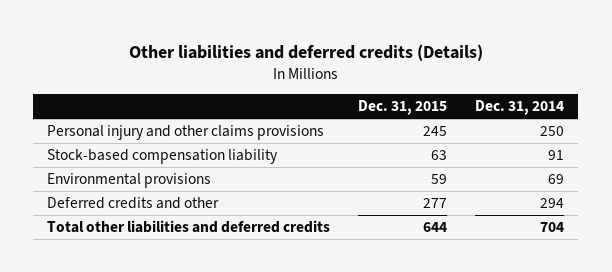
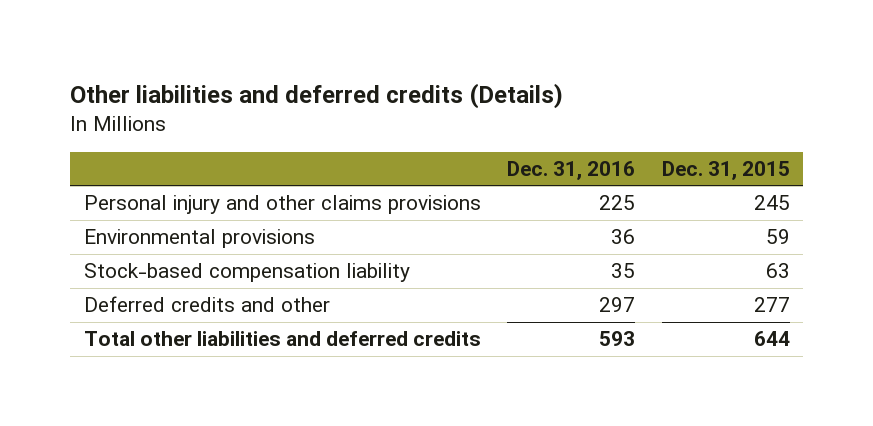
[475,100,565,116] Dec. 31, 2014 -> none
none -> [507,160,636,180] Dec. 31, 2016
[47,149,279,165] Stock-based compensation liability -> [83,263,410,283] Stock-based compensation liability

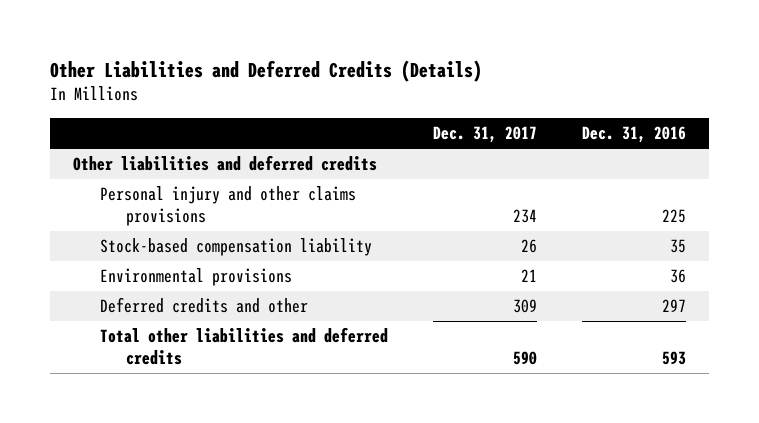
[70,82,564,109] Other liabilities and deferred credits (Details) -> [50,60,483,83] Other Liabilities and Deferred Credits (Details)
[661,160,790,180] Dec. 31, 2015 -> none
none -> [432,126,537,144] Dec. 31, 2017
none -> [72,155,377,172] Other liabilities and deferred credits
[83,229,315,249] Environmental provisions -> [99,268,292,287] Environmental provisions

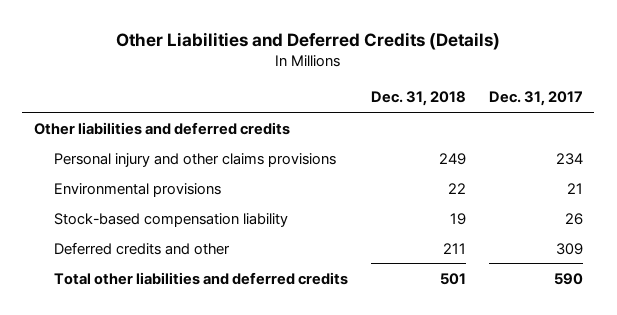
[582,126,687,144] Dec. 31, 2016 -> none
none -> [370,91,466,107] Dec. 31, 2018
[99,238,372,257] Stock-based compensation liability -> [53,212,288,227] Stock-based compensation liability

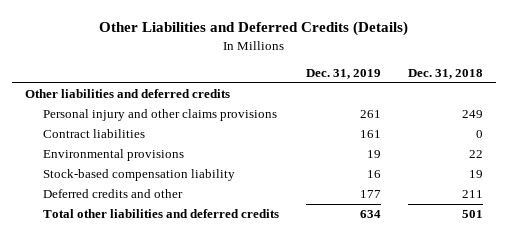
[488,91,583,107] Dec. 31, 2017 -> none
none -> [305,68,381,79] Dec. 31, 2019
none -> [43,129,146,139] Contract liabilities

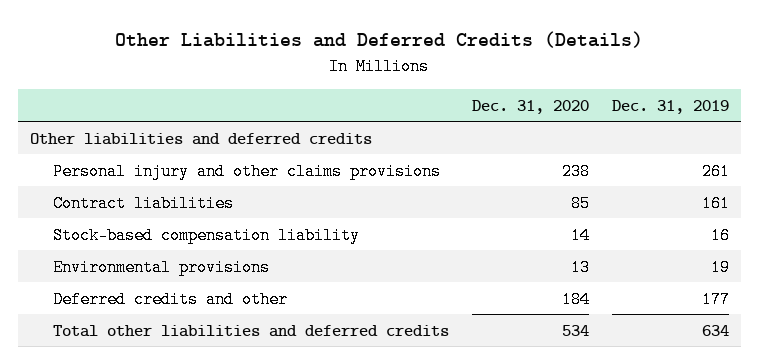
[407,68,483,79] Dec. 31, 2018 -> none
none -> [472,99,590,114] Dec. 31, 2020
[43,149,185,162] Environmental provisions -> [53,258,271,276] Environmental provisions

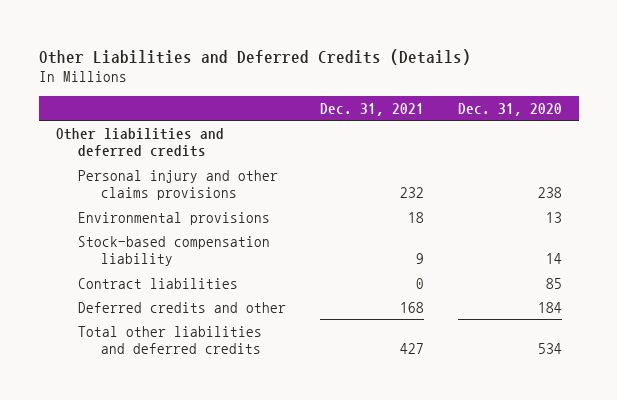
[612,99,730,114] Dec. 31, 2019 -> none
none -> [319,102,424,116] Dec. 31, 2021
[53,226,361,244] Stock-based compensation liability -> [78,235,271,267] Stock-based compensation liability
[53,194,235,212] Contract liabilities -> [78,277,239,289] Contract liabilities

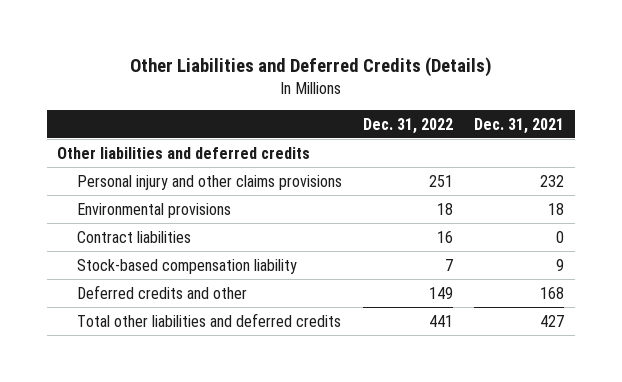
[457,102,562,116] Dec. 31, 2020 -> none
none -> [362,117,453,134] Dec. 31, 2022
[78,235,271,267] Stock-based compensation liability -> [76,258,297,274] Stock-based compensation liability

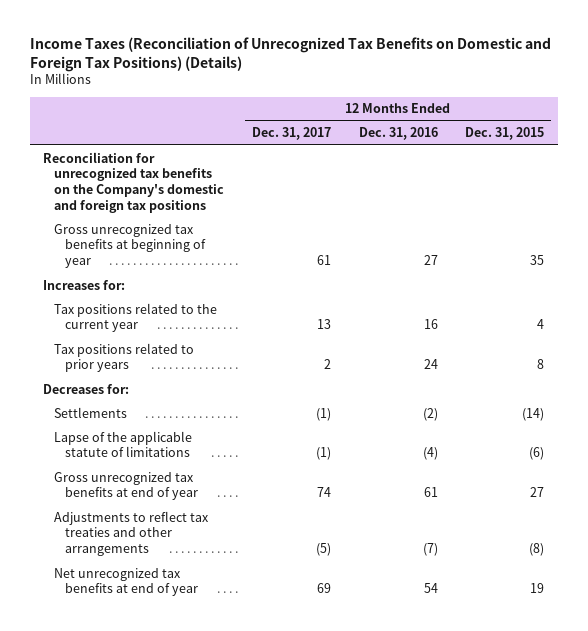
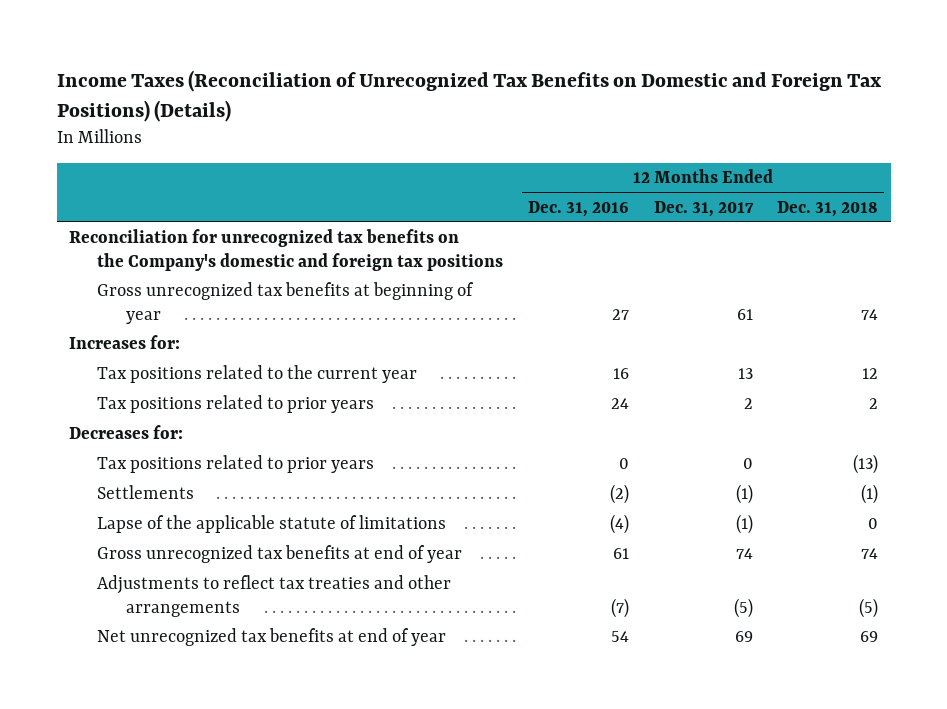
[465,127,545,141] Dec. 31, 2015 -> none
none -> [777,200,879,217] Dec. 31, 2018
none -> [97,455,375,474] Tax positions related to prior years

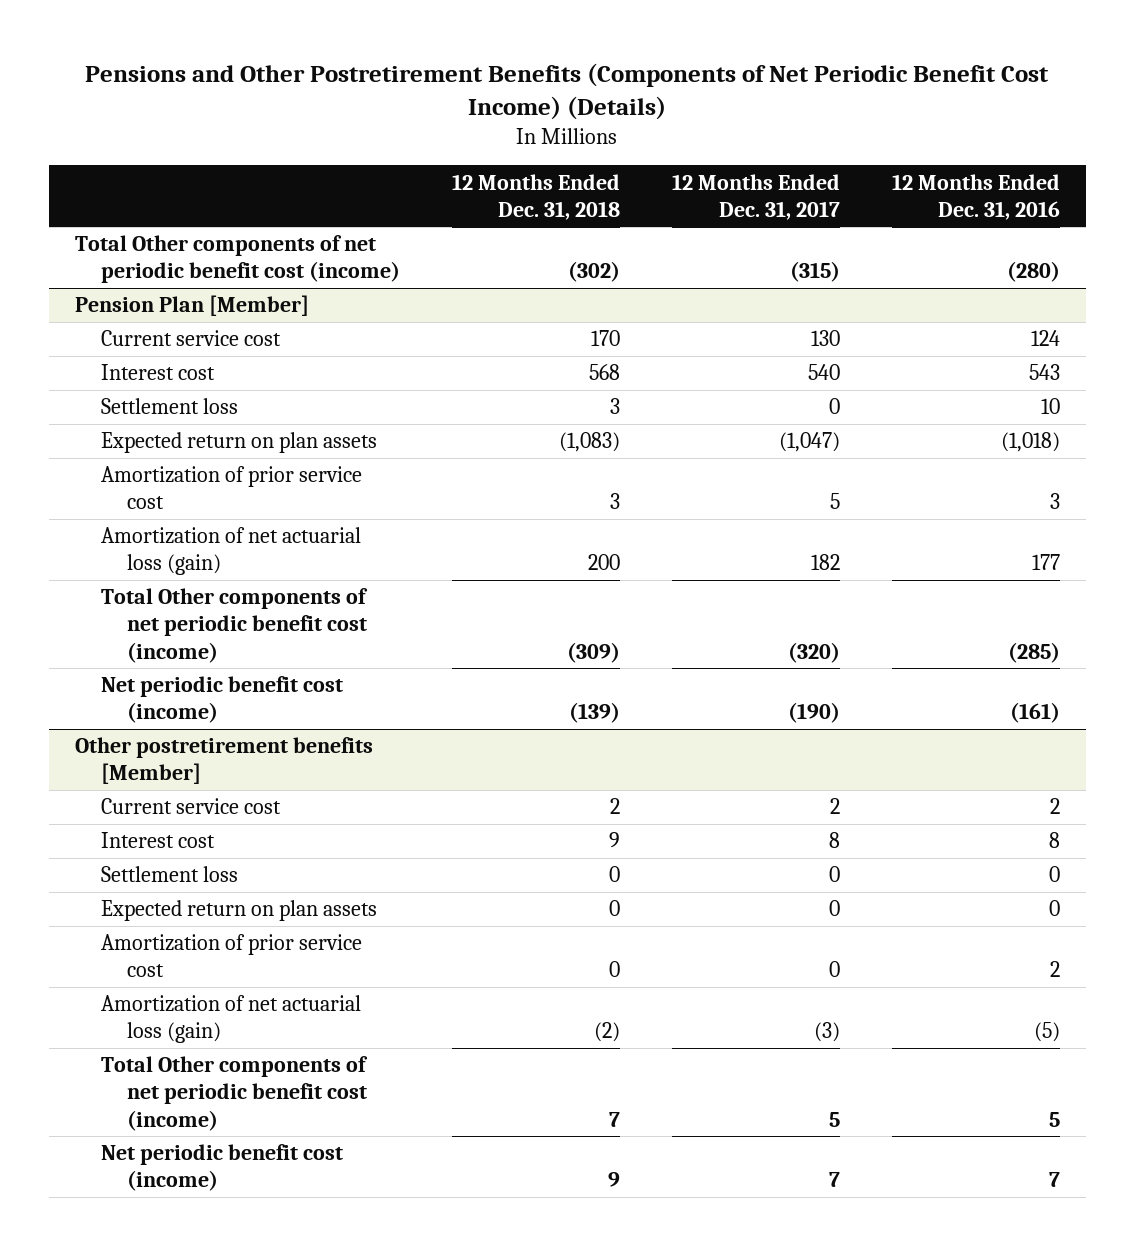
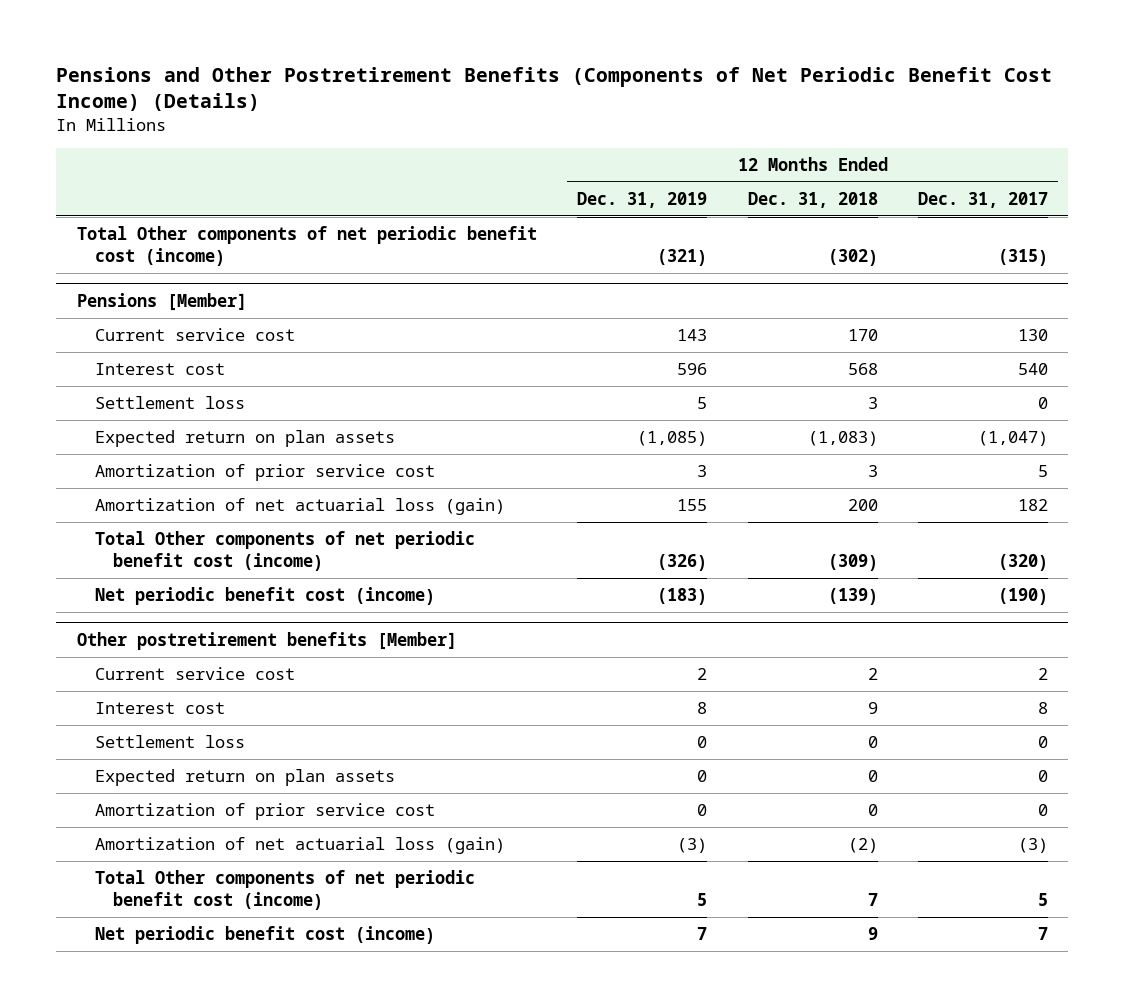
[891,173,1060,220] 12 Months Ended Dec. 31, 2016 -> none
none -> [577,191,708,208] Dec. 31, 2019
[74,295,309,317] Pension Plan [Member] -> [76,292,247,311] Pensions [Member]

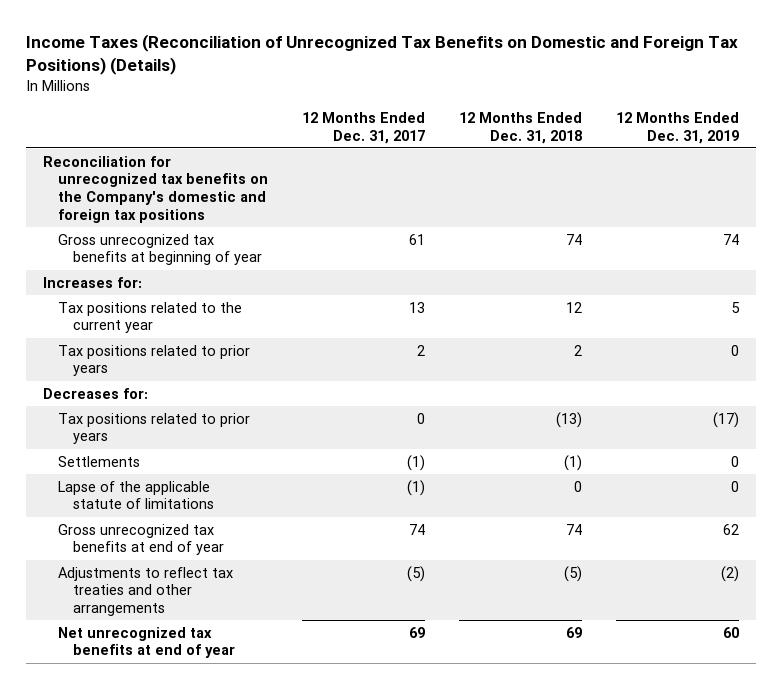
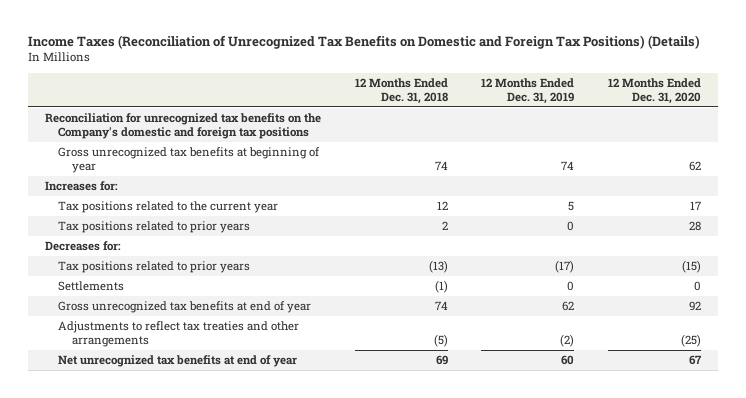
[301,111,425,144] 12 Months Ended Dec. 31, 2017 -> none
none -> [608,77,702,104] 12 Months Ended Dec. 31, 2020
[57,480,215,510] Lapse of the applicable statute of limitations -> none

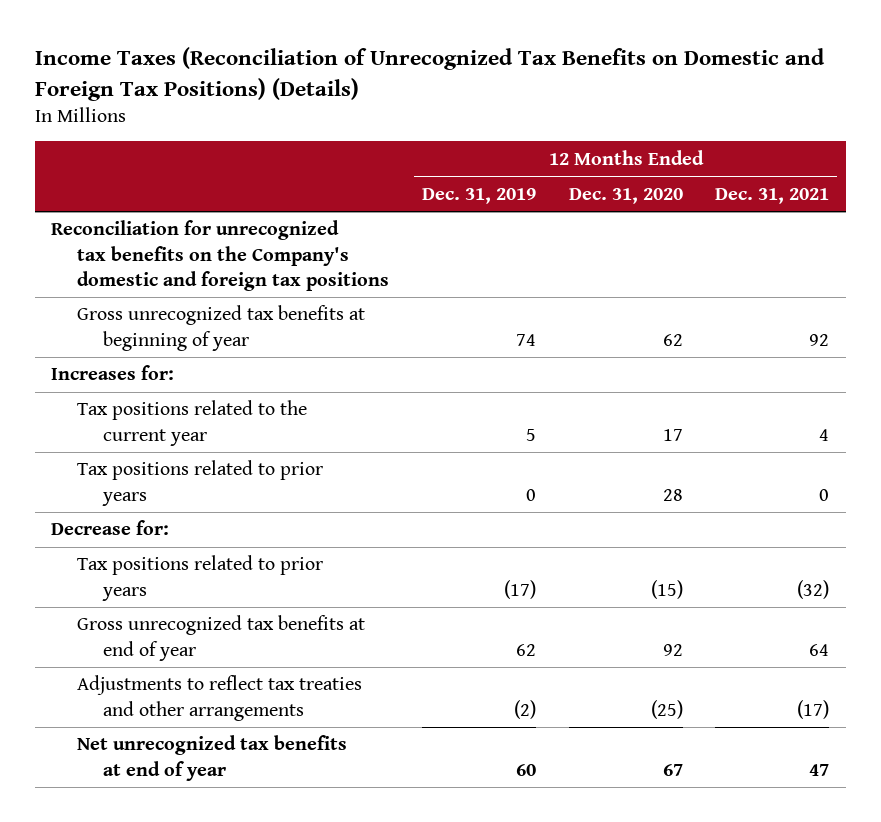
[354,77,448,104] 12 Months Ended Dec. 31, 2018 -> none
none -> [715,187,830,204] Dec. 31, 2021
[44,241,121,252] Decreases for: -> [51,520,170,536] Decrease for:
[58,281,125,292] Settlements -> none

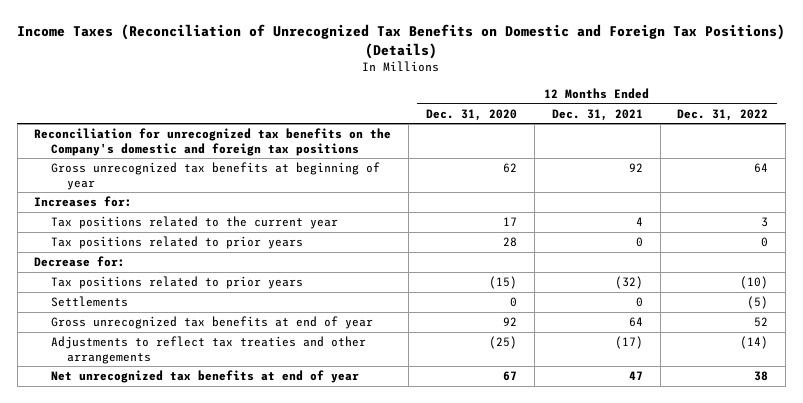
[421,187,536,204] Dec. 31, 2019 -> none
none -> [677,108,769,121] Dec. 31, 2022
none -> [50,296,128,308] Settlements

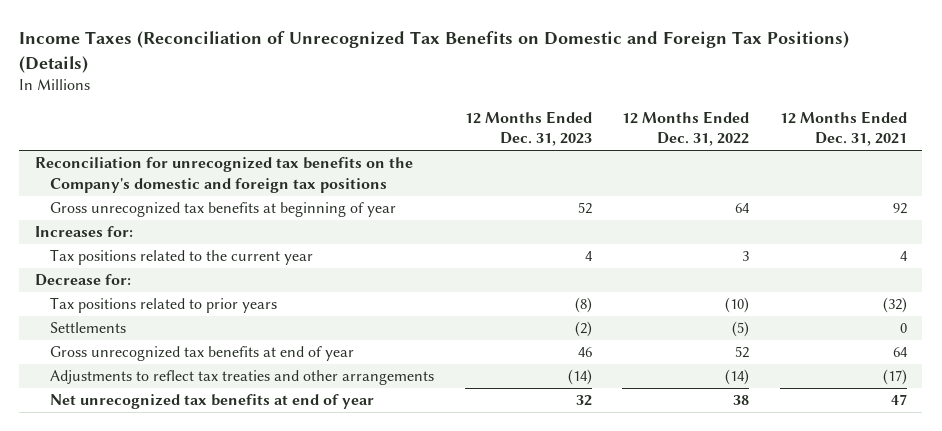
[426,108,518,121] Dec. 31, 2020 -> none
none -> [464,111,592,147] 12 Months Ended Dec. 31, 2023
[50,236,303,250] Tax positions related to prior years -> none

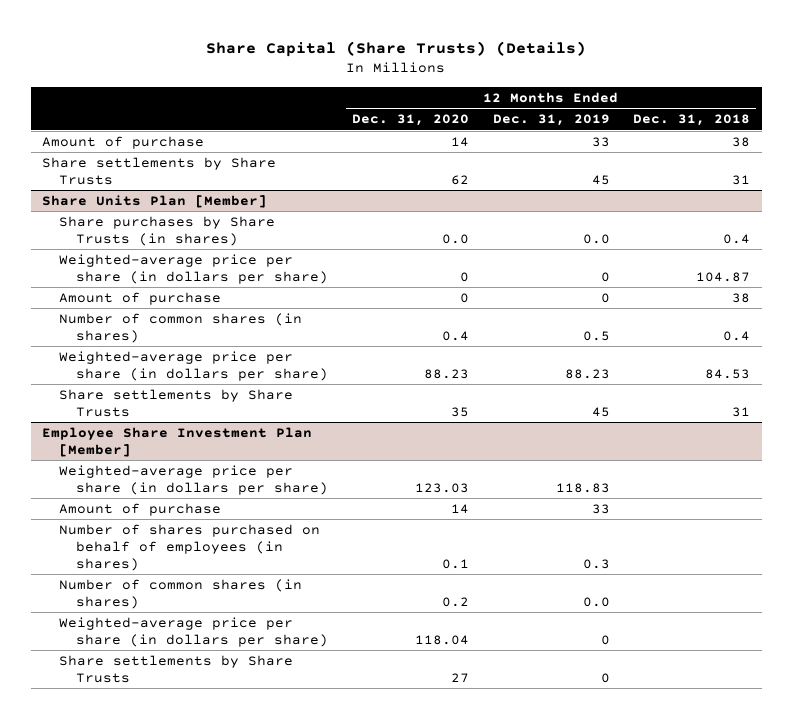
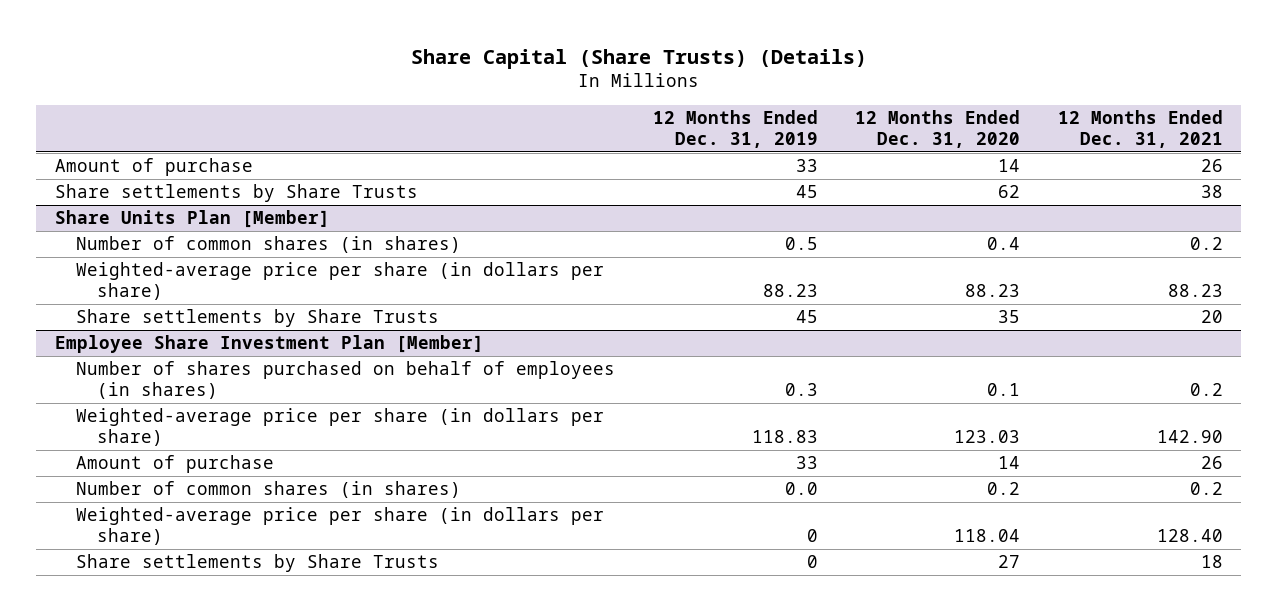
[633,114,751,127] Dec. 31, 2018 -> none
none -> [1057,110,1223,149] 12 Months Ended Dec. 31, 2021
[59,215,276,246] Share purchases by Share Trusts (in shares) -> none
[59,253,329,284] Weighted-average price per share (in dollars per share) -> none
[59,291,222,305] Amount of purchase -> none
[59,523,321,571] Number of shares purchased on behalf of employees (in shares) -> [76,361,616,400] Number of shares purchased on behalf of employees (in shares)

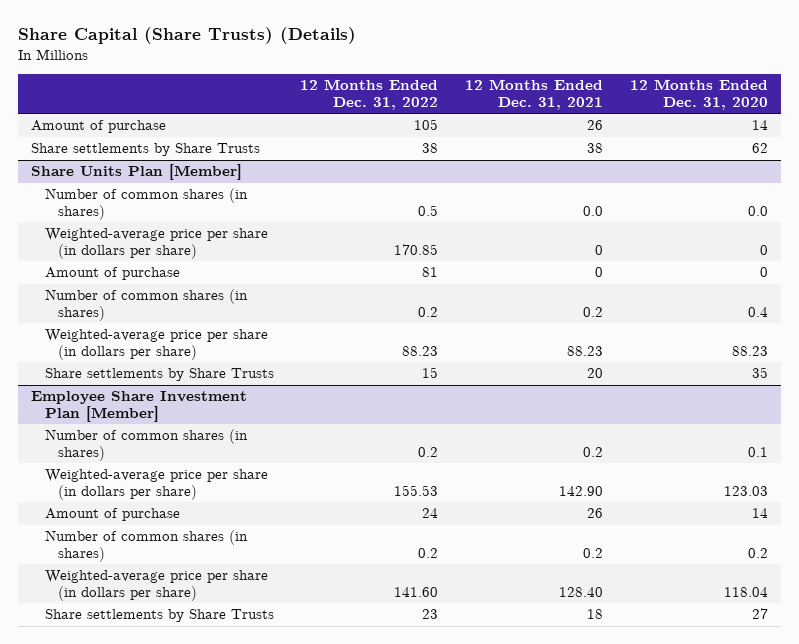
[652,110,818,149] 12 Months Ended Dec. 31, 2019 -> none
none -> [300,79,439,111] 12 Months Ended Dec. 31, 2022
none -> [44,188,248,221] Number of common shares (in shares)
none -> [44,228,268,260] Weighted-average price per share (in dollars per share)
none -> [44,267,180,281] Amount of purchase
[76,361,616,400] Number of shares purchased on behalf of employees (in shares) -> [44,429,248,462] Number of common shares (in shares)

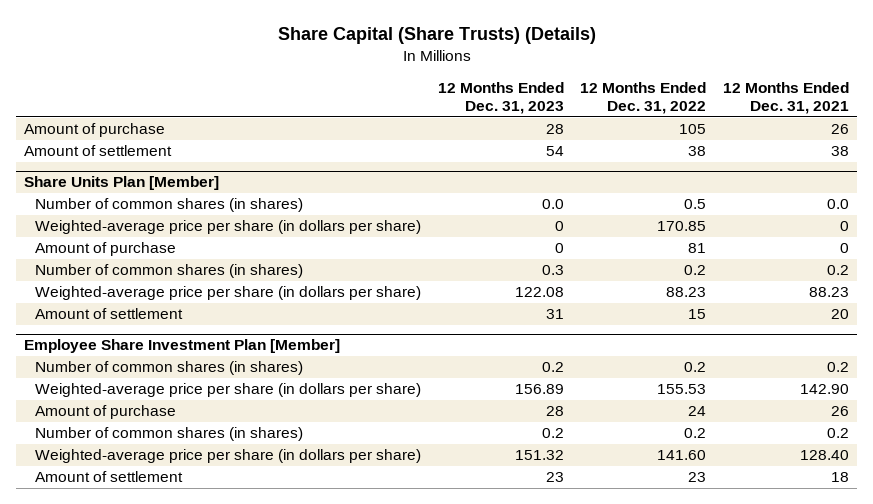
[629,79,768,111] 12 Months Ended Dec. 31, 2020 -> none
none -> [437,82,564,115] 12 Months Ended Dec. 31, 2023
[31,143,261,157] Share settlements by Share Trusts -> [24,145,173,157] Amount of settlement
[44,368,274,382] Share settlements by Share Trusts -> [35,308,184,320] Amount of settlement
[44,609,274,623] Share settlements by Share Trusts -> [35,471,184,483] Amount of settlement

